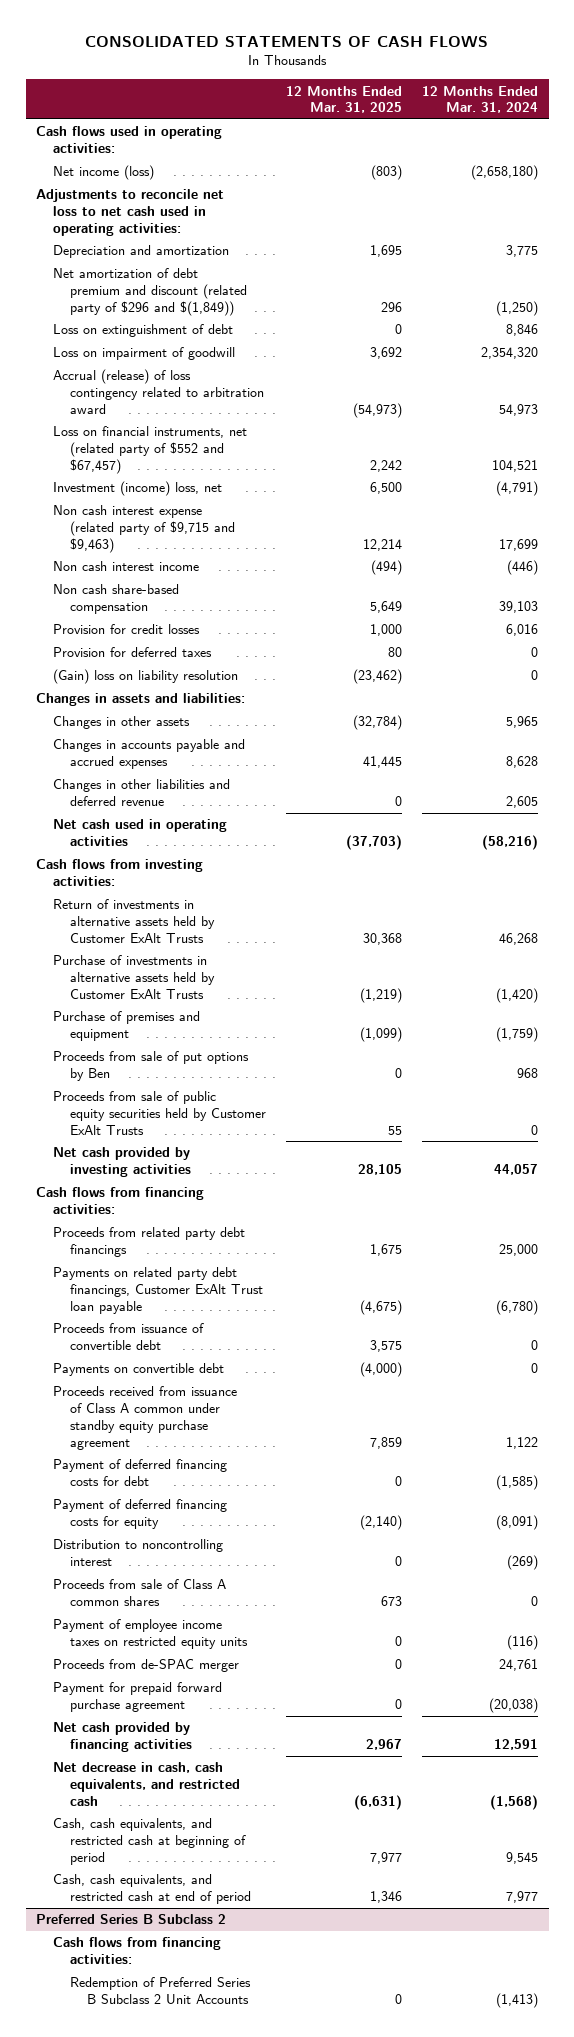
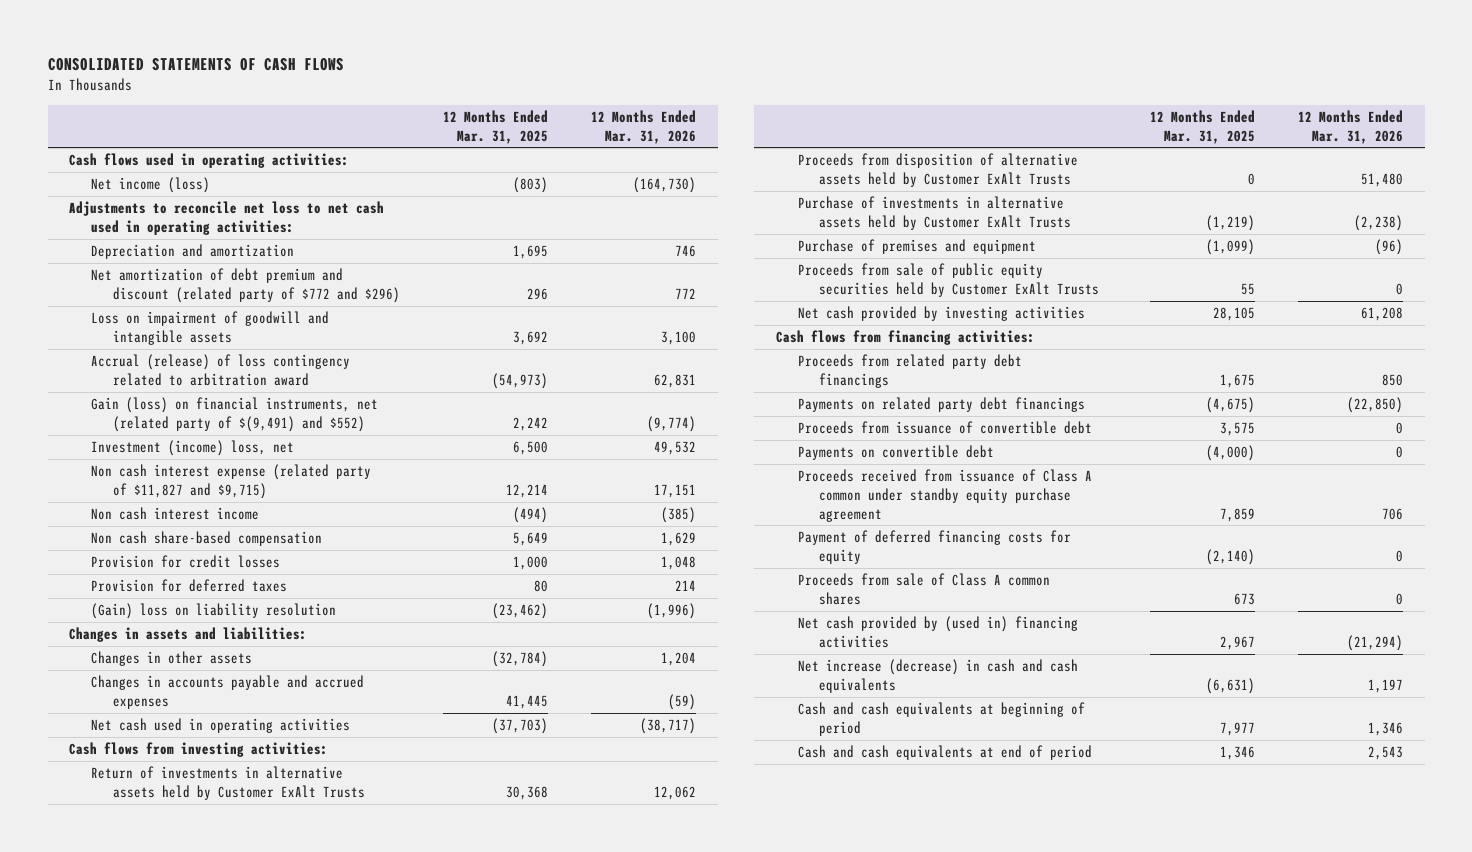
[422,85,539,114] 12 Months Ended Mar. 31, 2024 -> none
none -> [591,109,697,144] 12 Months Ended Mar. 31, 2026
[52,324,233,338] Loss on extinguishment of debt -> none
[52,268,247,316] Net amortization of debt premium and discount (related party of $296 and $(1,849)) -> [90,268,400,303] Net amortization of debt premium and discount (related party of $772 and $296)
[52,347,235,361] Loss on impairment of goodwill -> [90,311,329,345] Loss on impairment of goodwill and intangible assets
[52,426,247,474] Loss on financial instruments, net (related party of $552 and $67,457) -> [90,397,378,432] Gain (loss) on financial instruments, net (related party of $(9,491) and $552)
[52,505,235,553] Non cash interest expense (related party of $9,715 and $9,463) -> [90,464,371,499] Non cash interest expense (related party of $11,827 and $9,715)
[52,779,230,807] Changes in other liabilities and deferred revenue -> none
none -> [797,153,1078,187] Proceeds from disposition of alternative assets held by Customer ExAlt Trusts
[52,1051,249,1082] Proceeds from sale of put options by Ben -> none
[52,1267,263,1314] Payments on related party debt financings, Customer ExAlt Trust loan payable -> [797,397,1085,413] Payments on related party debt financings
[52,1459,227,1487] Payment of deferred financing costs for debt -> none
[52,1539,223,1567] Distribution to noncontrolling interest -> none
[52,1619,248,1650] Payment of employee income taxes on restricted equity units -> none
[52,1659,239,1673] Proceeds from de-SPAC merger -> none
[52,1682,222,1713] Payment for prepaid forward purchase agreement -> none
[35,1914,226,1925] Preferred Series B Subclass 2 -> none
[52,1937,221,1965] Cash flows from financing activities: -> none
[69,1977,251,2005] Redemption of Preferred Series B Subclass 2 Unit Accounts -> none
[52,1722,192,1753] Net cash provided by financing activities -> [797,616,1078,648] Net cash provided by (used in) financing activities
[52,1762,240,1806] Net decrease in cash, cash equivalents, and restricted cash -> [797,659,1078,693] Net increase (decrease) in cash and cash equivalents
[52,1818,246,1865] Cash, cash equivalents, and restricted cash at beginning of period -> [797,702,1085,736] Cash and cash equivalents at beginning of period
[52,1874,251,1905] Cash, cash equivalents, and restricted cash at end of period -> [797,745,1092,761] Cash and cash equivalents at end of period

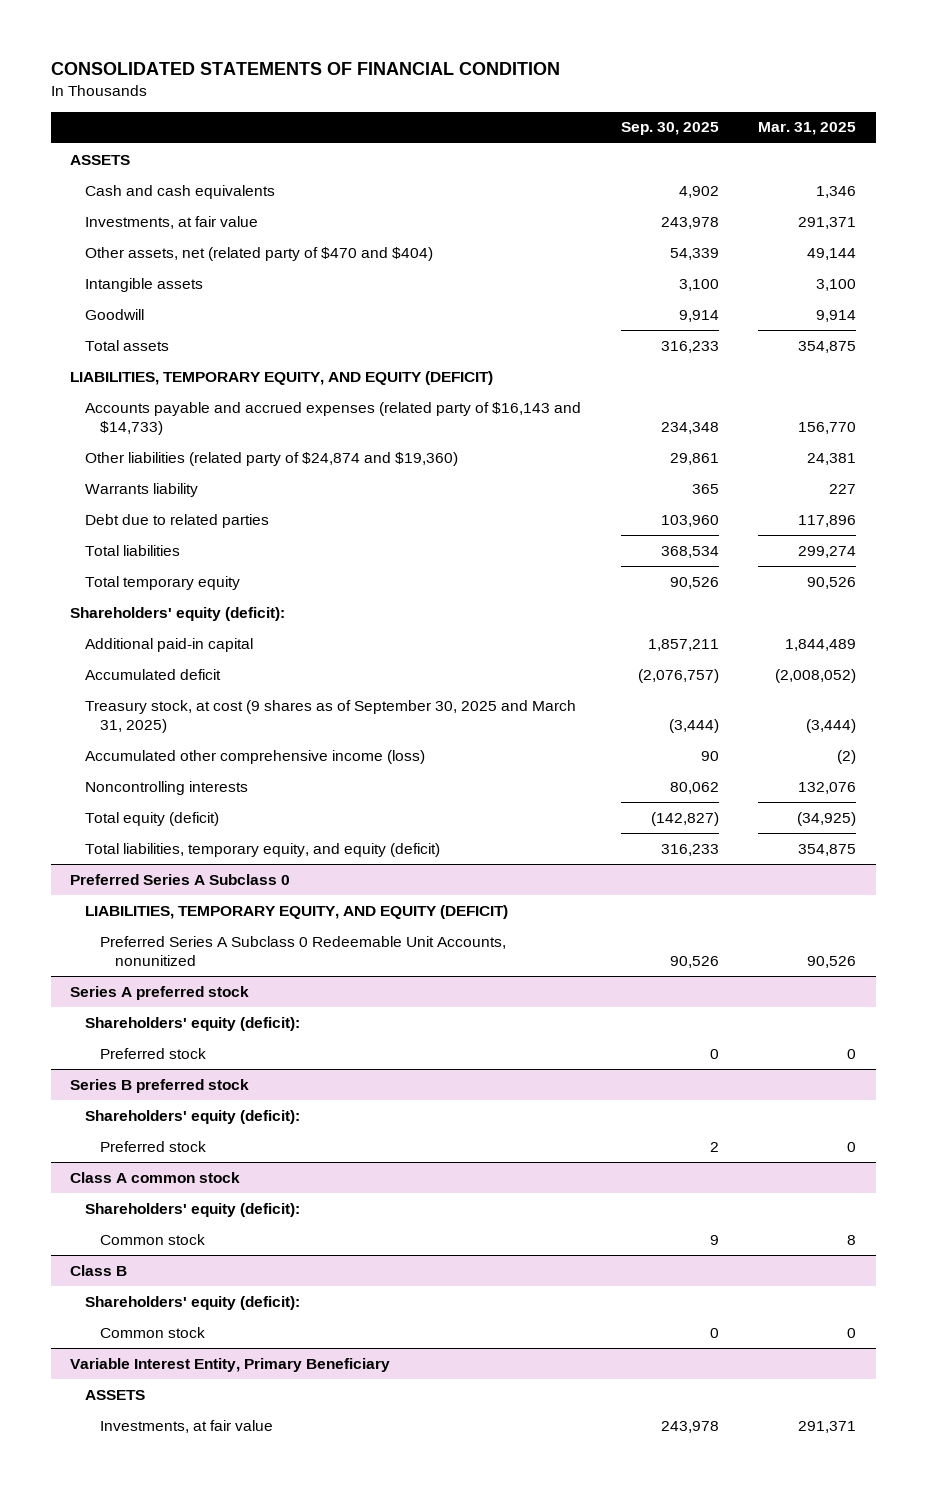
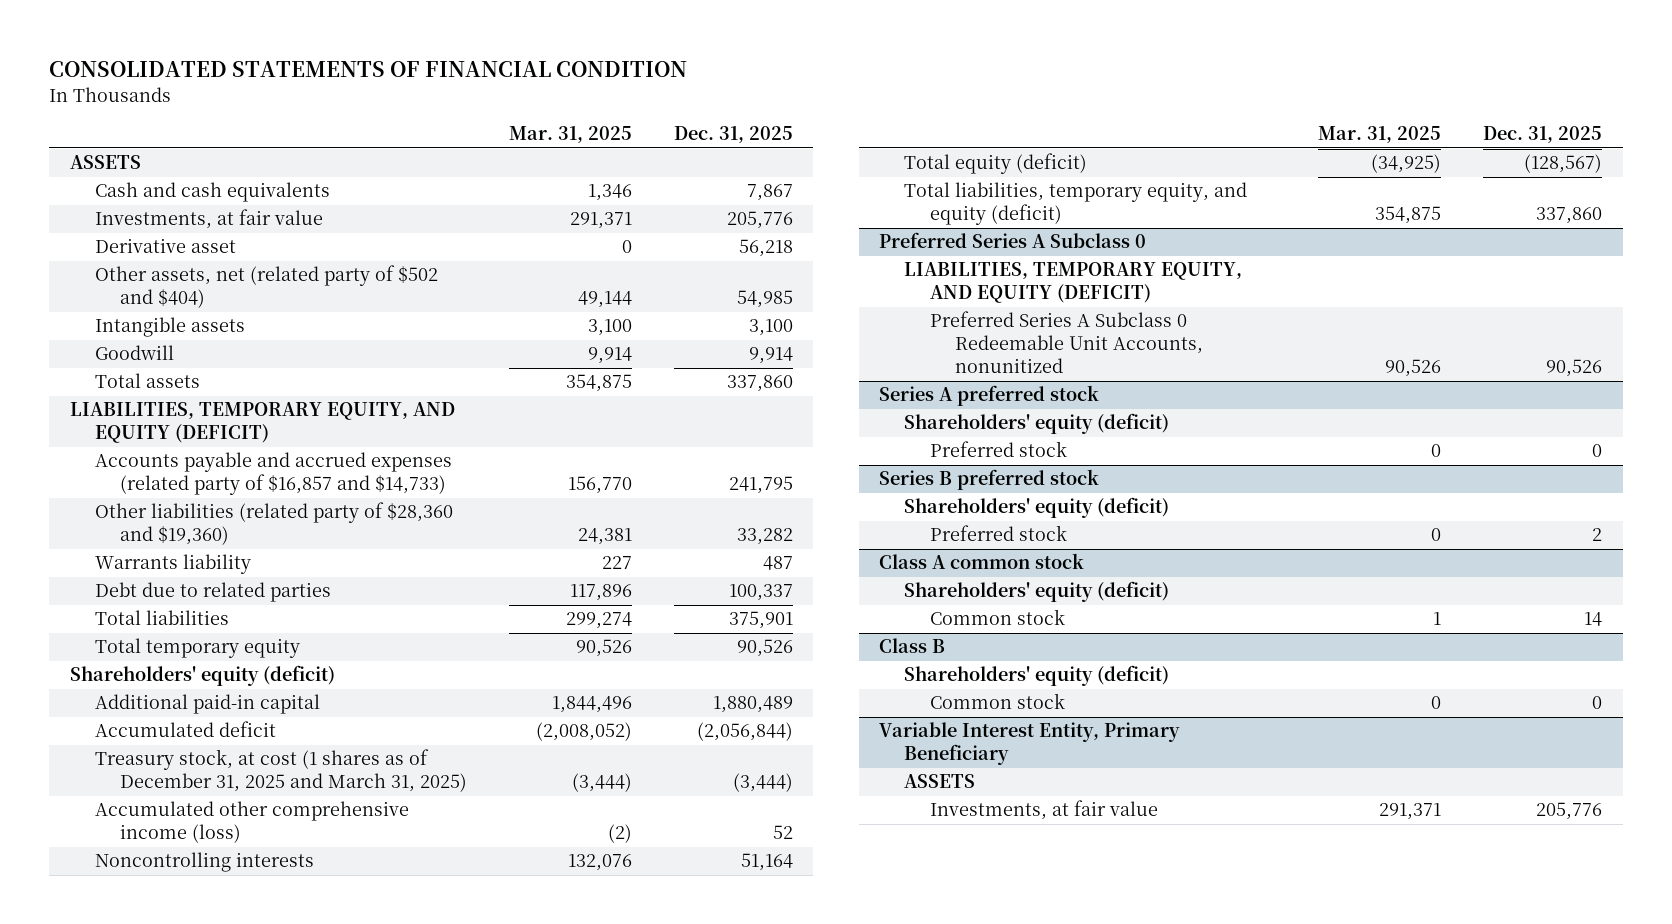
[620,122,719,136] Sep. 30, 2025 -> none
none -> [673,126,793,144] Dec. 31, 2025
none -> [95,238,237,254] Derivative asset
[85,246,434,261] Other assets, net (related party of $470 and $404) -> [95,265,439,309] Other assets, net (related party of $502 and $404)
[85,401,582,436] Accounts payable and accrued expenses (related party of $16,143 and $14,733) -> [95,452,453,496] Accounts payable and accrued expenses (related party of $16,857 and $14,733)
[85,451,459,466] Other liabilities (related party of $24,874 and $19,360) -> [95,502,454,546] Other liabilities (related party of $28,360 and $19,360)
[70,606,286,621] Shareholders' equity (deficit): -> [70,665,336,687] Shareholders' equity (deficit)
[785,638,857,651] 1,844,489 -> [551,696,632,714] 1,844,496
[85,699,577,734] Treasury stock, at cost (9 shares as of September 30, 2025 and March 31, 2025) -> [95,749,468,793] Treasury stock, at cost (1 shares as of December 31, 2025 and March 31, 2025)
[85,1016,301,1031] Shareholders' equity (deficit): -> [904,413,1170,435] Shareholders' equity (deficit)
[85,1109,301,1124] Shareholders' equity (deficit): -> [904,497,1170,519] Shareholders' equity (deficit)
[85,1202,301,1217] Shareholders' equity (deficit): -> [904,581,1170,603] Shareholders' equity (deficit)
[847,1234,857,1245] 8 -> [1433,612,1442,626] 1
[85,1295,301,1310] Shareholders' equity (deficit): -> [904,665,1170,687] Shareholders' equity (deficit)

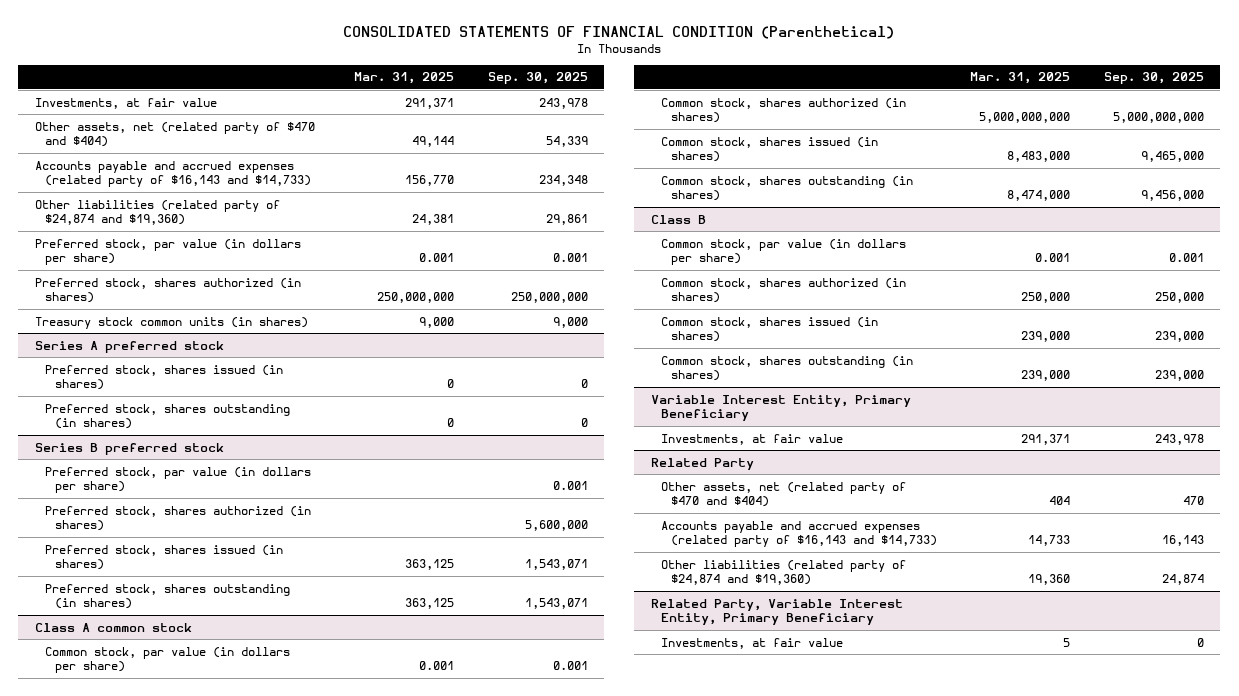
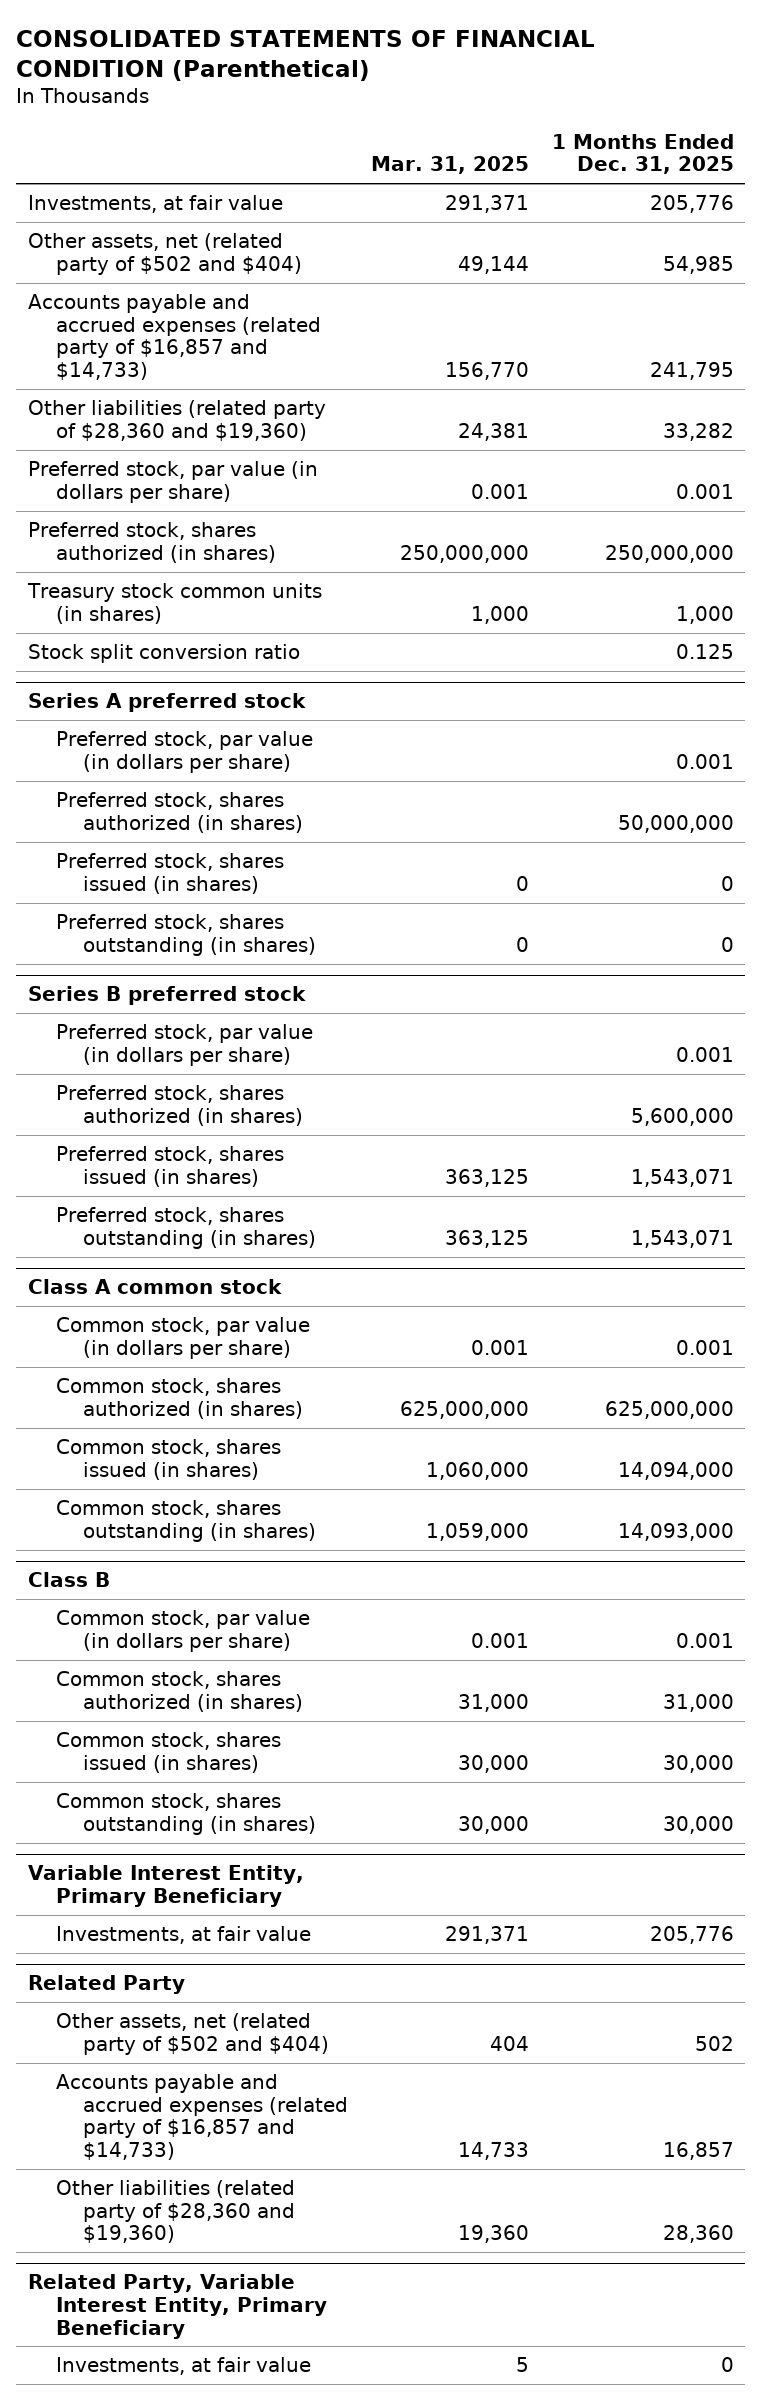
[487,72,588,85] Sep. 30, 2025 -> none
none -> [551,133,734,175] 1 Months Ended Dec. 31, 2025
[35,121,316,148] Other assets, net (related party of $470 and $404) -> [27,233,302,275] Other assets, net (related party of $502 and $404)
[35,160,311,188] Accounts payable and accrued expenses (related party of $16,143 and $14,733) -> [27,294,321,380] Accounts payable and accrued expenses (related party of $16,857 and $14,733)
[35,199,281,226] Other liabilities (related party of $24,874 and $19,360) -> [27,400,326,441] Other liabilities (related party of $28,360 and $19,360)
[419,316,455,328] 9,000 -> [471,605,530,624] 1,000
none -> [27,644,300,664] Stock split conversion ratio
none -> [55,731,313,773] Preferred stock, par value (in dollars per share)
none -> [55,792,304,833] Preferred stock, shares authorized (in shares)
[979,112,1071,124] 5,000,000,000 -> [400,1400,530,1419] 625,000,000
[1007,151,1071,163] 8,483,000 -> [426,1461,530,1480] 1,060,000
[1007,190,1071,202] 8,474,000 -> [426,1522,530,1541] 1,059,000
[1021,292,1071,304] 250,000 -> [458,1693,530,1712] 31,000
[1021,331,1071,343] 239,000 -> [458,1754,530,1773] 30,000
[1021,370,1071,382] 239,000 -> [458,1815,530,1834] 30,000
[660,481,906,508] Other assets, net (related party of $470 and $404) -> [55,2013,330,2055] Other assets, net (related party of $502 and $404)
[660,520,937,548] Accounts payable and accrued expenses (related party of $16,143 and $14,733) -> [55,2074,349,2160] Accounts payable and accrued expenses (related party of $16,857 and $14,733)
[660,559,906,586] Other liabilities (related party of $24,874 and $19,360) -> [55,2180,296,2244] Other liabilities (related party of $28,360 and $19,360)

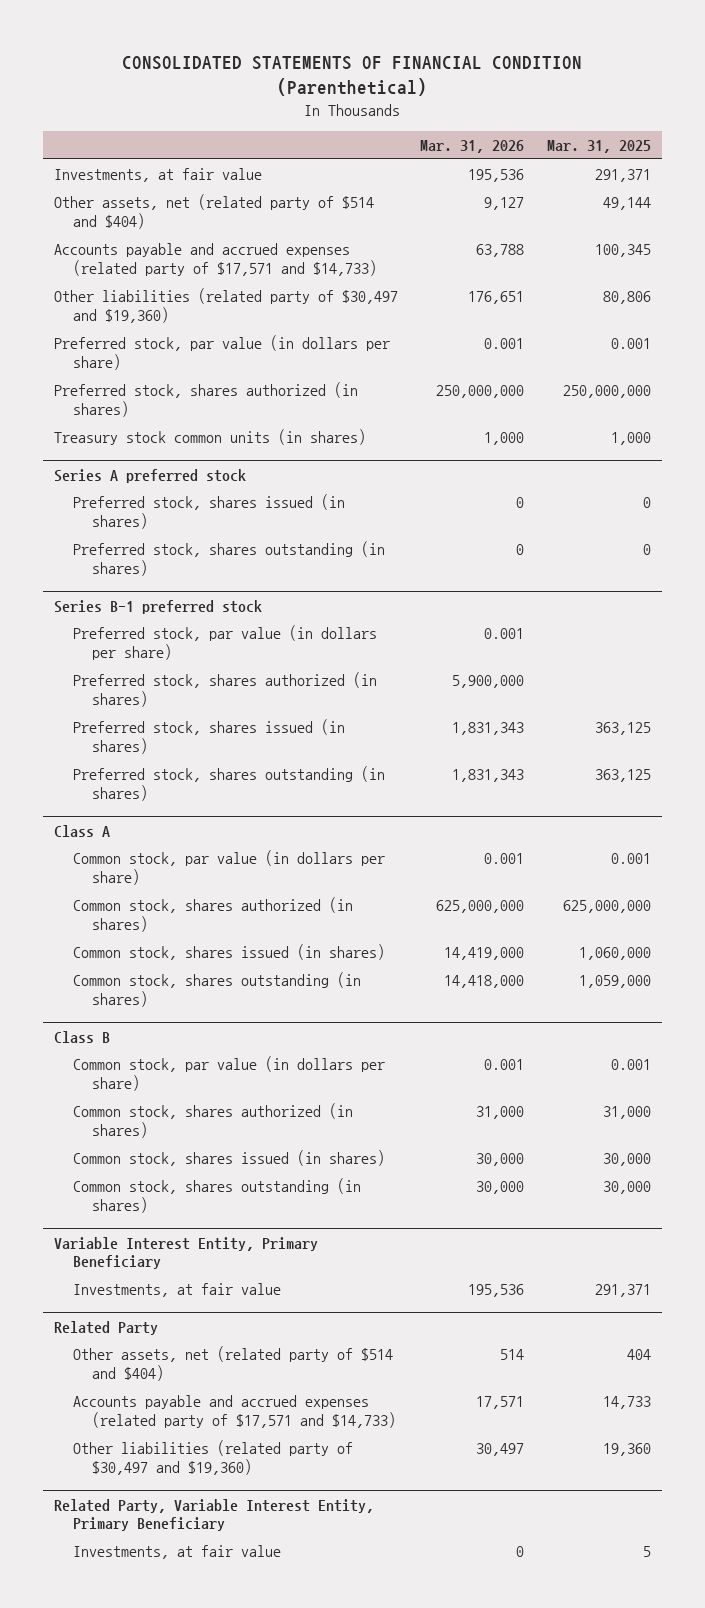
[551,133,734,175] 1 Months Ended Dec. 31, 2025 -> none
none -> [420,140,525,154] Mar. 31, 2026
[27,233,302,275] Other assets, net (related party of $502 and $404) -> [53,194,374,229] Other assets, net (related party of $514 and $404)
[27,294,321,380] Accounts payable and accrued expenses (related party of $16,857 and $14,733) -> [53,243,377,276] Accounts payable and accrued expenses (related party of $17,571 and $14,733)
[445,361,530,380] 156,770 -> [594,244,651,258] 100,345
[27,400,326,441] Other liabilities (related party of $28,360 and $19,360) -> [53,288,398,323] Other liabilities (related party of $30,497 and $19,360)
[458,422,530,441] 24,381 -> [602,291,651,305] 80,806
[27,644,300,664] Stock split conversion ratio -> none
[55,731,313,773] Preferred stock, par value (in dollars per share) -> none
[55,792,304,833] Preferred stock, shares authorized (in shares) -> none
[27,986,306,1006] Series B preferred stock -> [53,599,262,614] Series B-1 preferred stock
[27,1279,282,1295] Class A common stock -> [53,824,110,837] Class A
[55,2013,330,2055] Other assets, net (related party of $502 and $404) -> [72,1346,393,1381] Other assets, net (related party of $514 and $404)
[55,2074,349,2160] Accounts payable and accrued expenses (related party of $16,857 and $14,733) -> [72,1395,396,1428] Accounts payable and accrued expenses (related party of $17,571 and $14,733)
[55,2180,296,2244] Other liabilities (related party of $28,360 and $19,360) -> [72,1440,353,1475] Other liabilities (related party of $30,497 and $19,360)

